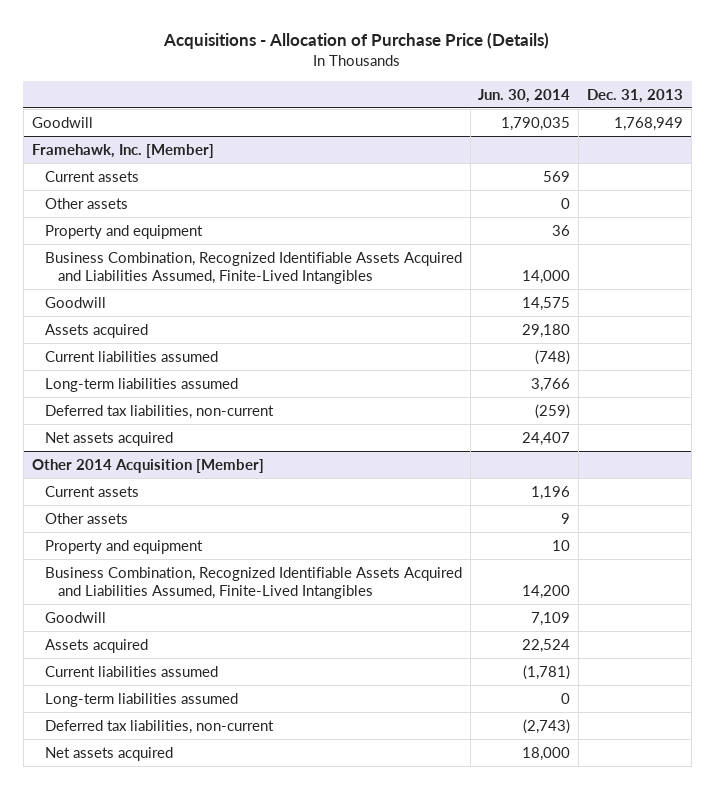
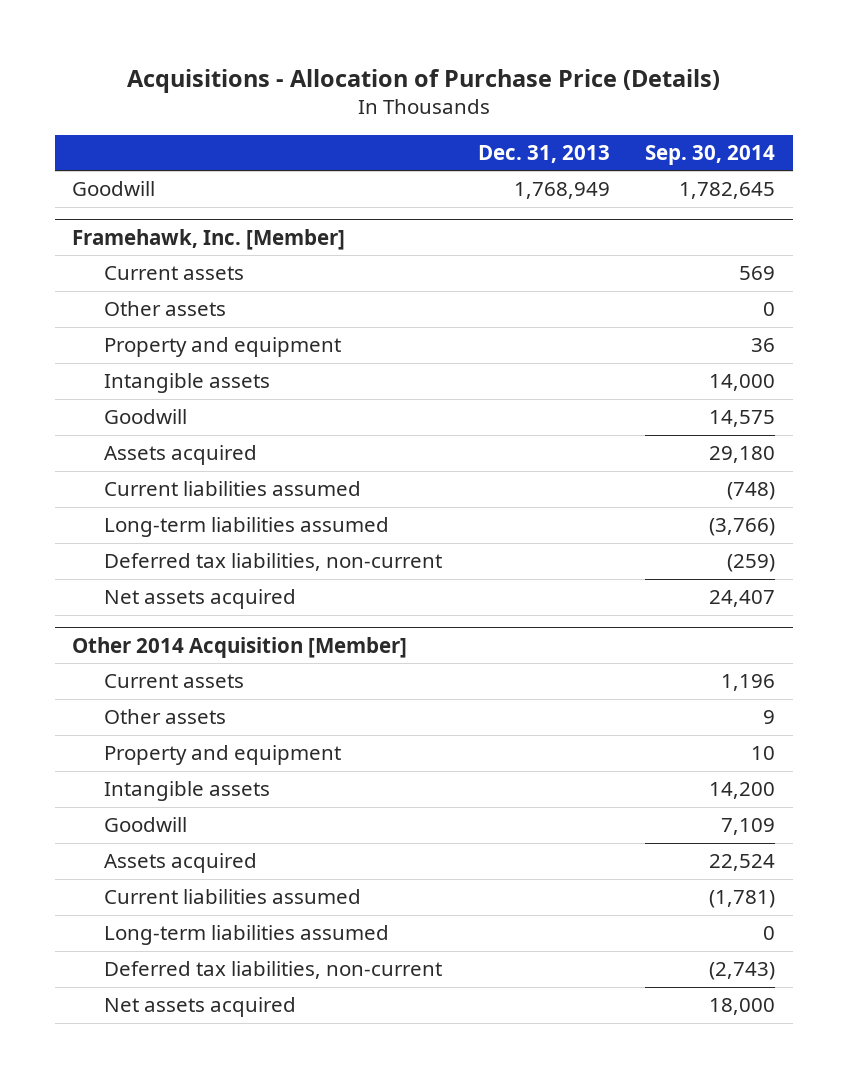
[478,88,571,103] Jun. 30, 2014 -> none
none -> [644,144,775,165] Sep. 30, 2014
[44,251,462,284] Business Combination, Recognized Identifiable Assets Acquired and Liabilities Assumed, Finite-Lived Intangibles -> [104,373,271,394] Intangible assets
[44,566,462,599] Business Combination, Recognized Identifiable Assets Acquired and Liabilities Assumed, Finite-Lived Intangibles -> [104,781,271,802] Intangible assets

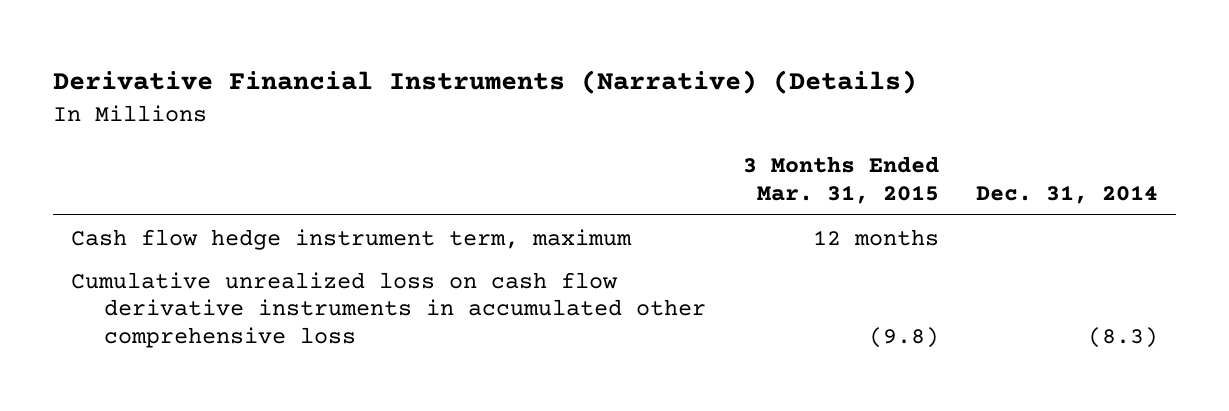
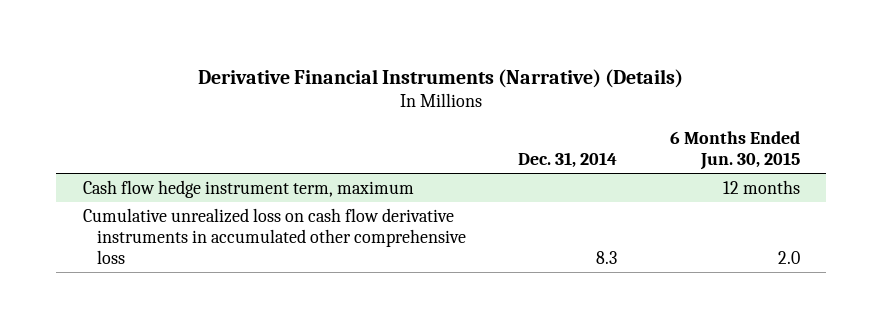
[742,156,939,205] 3 Months Ended Mar. 31, 2015 -> none
none -> [669,131,800,171] 6 Months Ended Jun. 30, 2015
[1087,326,1158,348] (8.3) -> [596,250,618,264] 8.3

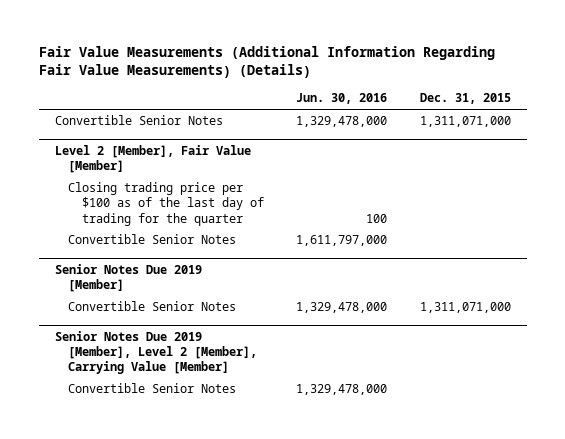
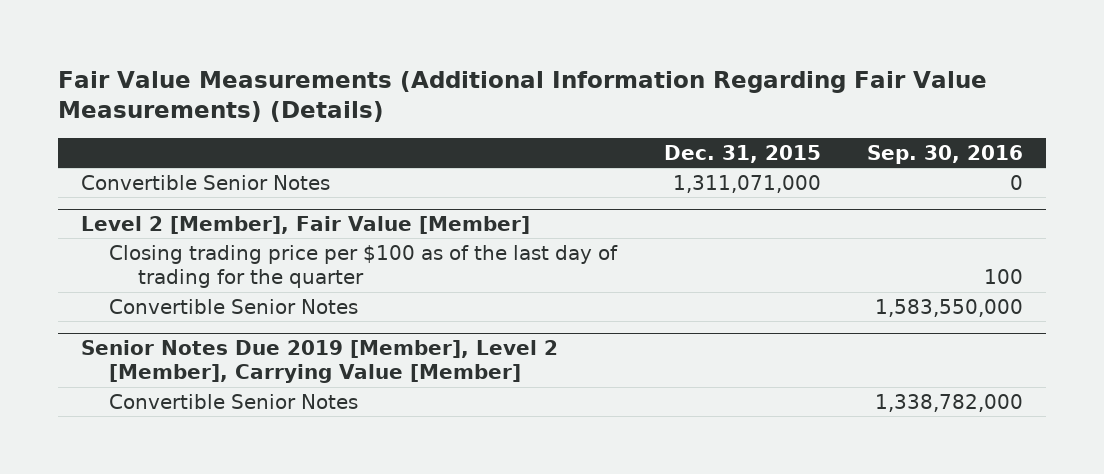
[296,93,388,105] Jun. 30, 2016 -> none
none -> [867,144,1024,164] Sep. 30, 2016
[54,263,202,292] Senior Notes Due 2019 [Member] -> none
[68,301,237,312] Convertible Senior Notes -> none

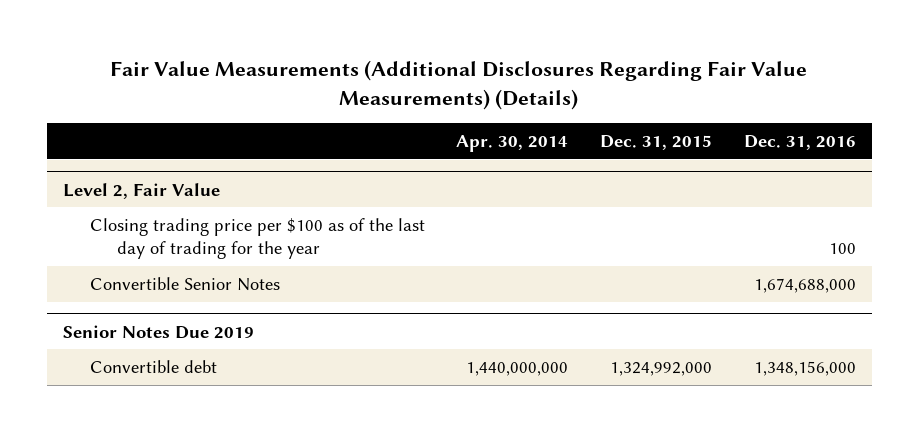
[57,70,987,123] Fair Value Measurements (Additional Information Regarding Fair Value Measurements) (Details) -> [110,59,808,110] Fair Value Measurements (Additional Disclosures Regarding Fair Value Measurements) (Details)
[867,144,1024,164] Sep. 30, 2016 -> none
none -> [456,135,569,153] Apr. 30, 2014
none -> [744,135,857,151] Dec. 31, 2016
[80,174,330,190] Convertible Senior Notes -> none
[80,215,530,234] Level 2 [Member], Fair Value [Member] -> [62,182,220,199] Level 2, Fair Value
[109,244,619,288] Closing trading price per $100 as of the last day of trading for the quarter -> [89,217,425,260] Closing trading price per $100 as of the last day of trading for the year
[109,393,359,409] Convertible Senior Notes -> none
[80,339,558,384] Senior Notes Due 2019 [Member], Level 2 [Member], Carrying Value [Member] -> [62,324,254,339] Senior Notes Due 2019
none -> [89,359,217,373] Convertible debt

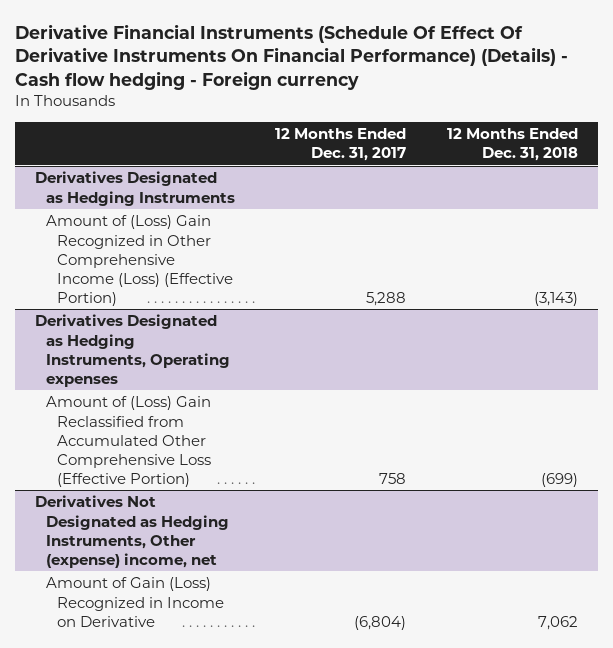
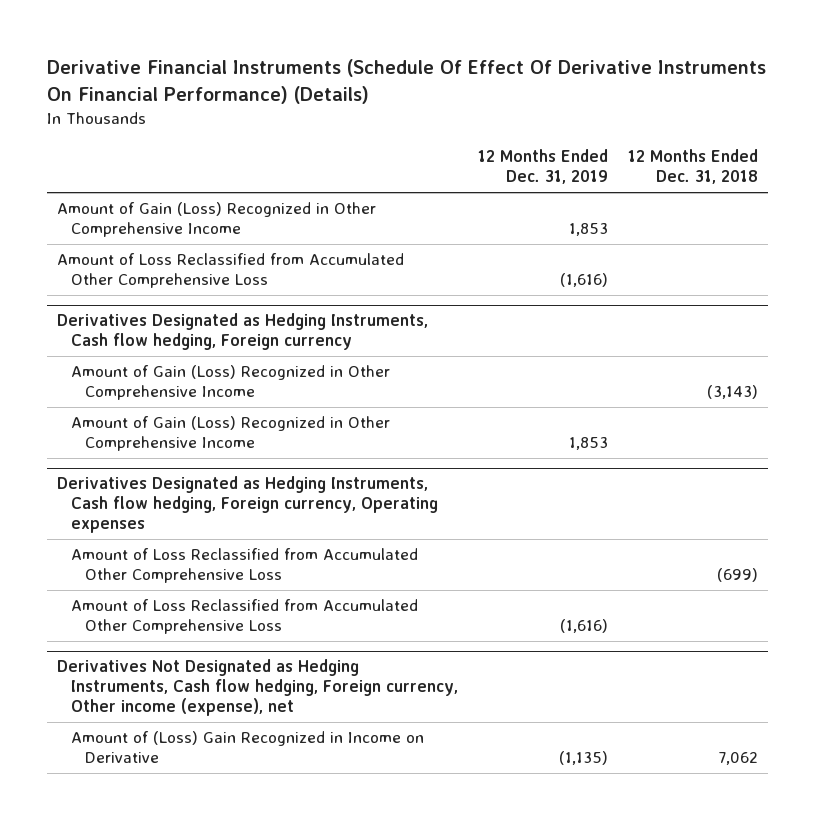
[15,23,569,90] Derivative Financial Instruments (Schedule Of Effect Of Derivative Instruments On Financial Performance) (Details) - Cash flow hedging - Foreign currency -> [47,58,767,104] Derivative Financial Instruments (Schedule Of Effect Of Derivative Instruments On Financial Performance) (Details)
[275,128,407,162] 12 Months Ended Dec. 31, 2017 -> none
none -> [478,149,609,185] 12 Months Ended Dec. 31, 2019
none -> [57,202,377,238] Amount of Gain (Loss) Recognized in Other Comprehensive Income
none -> [57,253,405,289] Amount of Loss Reclassified from Accumulated Other Comprehensive Loss
[35,171,236,206] Derivatives Designated as Hedging Instruments -> [57,313,429,351] Derivatives Designated as Hedging Instruments, Cash flow hedging, Foreign currency
[46,215,233,306] Amount of (Loss) Gain Recognized in Other Comprehensive Income (Loss) (Effective Portion) -> [71,365,391,401] Amount of Gain (Loss) Recognized in Other Comprehensive Income
none -> [71,416,391,452] Amount of Gain (Loss) Recognized in Other Comprehensive Income
[35,314,231,387] Derivatives Designated as Hedging Instruments, Operating expenses -> [57,476,439,534] Derivatives Designated as Hedging Instruments, Cash flow hedging, Foreign currency, Operating expenses
[46,396,212,487] Amount of (Loss) Gain Reclassified from Accumulated Other Comprehensive Loss (Effective Portion) -> [71,548,419,584] Amount of Loss Reclassified from Accumulated Other Comprehensive Loss
none -> [71,599,419,635] Amount of Loss Reclassified from Accumulated Other Comprehensive Loss
[35,495,230,568] Derivatives Not Designated as Hedging Instruments, Other (expense) income, net -> [57,659,459,717] Derivatives Not Designated as Hedging Instruments, Cash flow hedging, Foreign currency, Other income (expense), net
[46,577,224,627] Amount of Gain (Loss) Recognized in Income on Derivative -> [71,731,425,764] Amount of (Loss) Gain Recognized in Income on Derivative

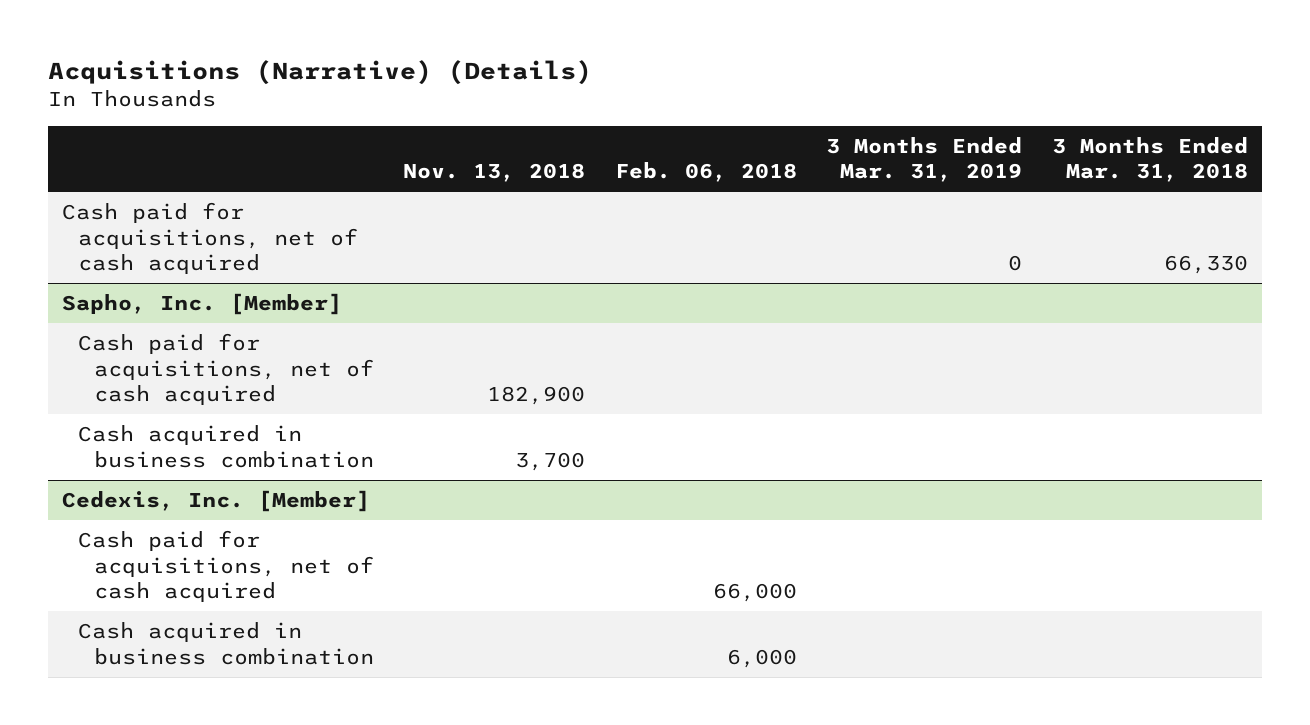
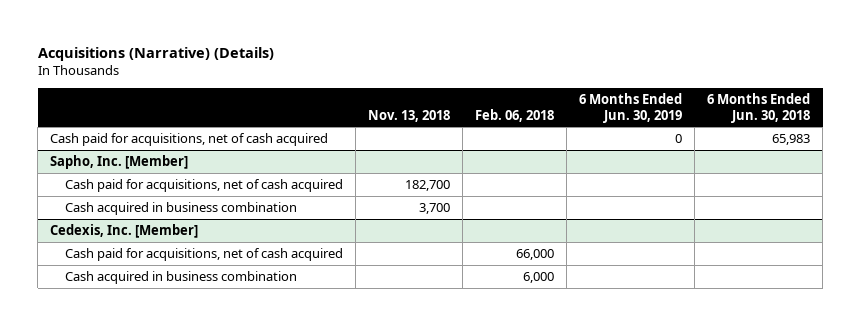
[826,136,1023,183] 3 Months Ended Mar. 31, 2019 -> none
[1051,136,1248,183] 3 Months Ended Mar. 31, 2018 -> none
none -> [579,92,683,123] 6 Months Ended Jun. 30, 2019
none -> [707,92,811,123] 6 Months Ended Jun. 30, 2018
[487,386,586,406] 182,900 -> [405,180,451,192] 182,700

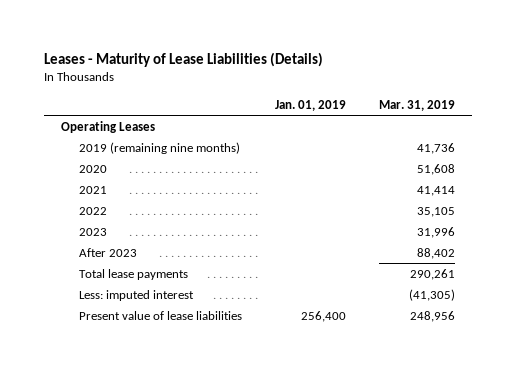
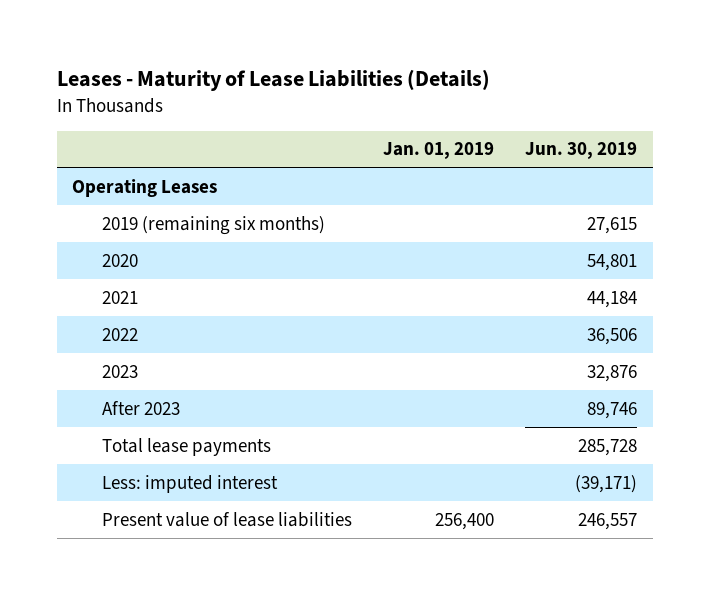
[379,99,456,111] Mar. 31, 2019 -> none
none -> [524,142,637,160] Jun. 30, 2019
[78,141,240,154] 2019 (remaining nine months) -> [101,215,325,235] 2019 (remaining six months)

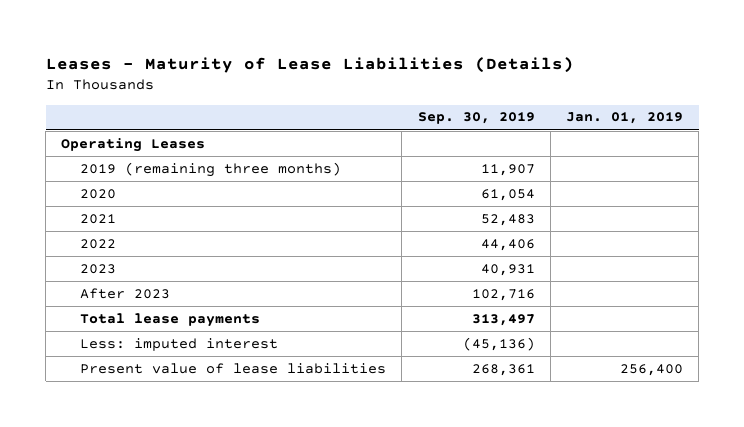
[524,142,637,160] Jun. 30, 2019 -> none
none -> [417,112,535,125] Sep. 30, 2019
[101,215,325,235] 2019 (remaining six months) -> [80,161,342,177] 2019 (remaining three months)

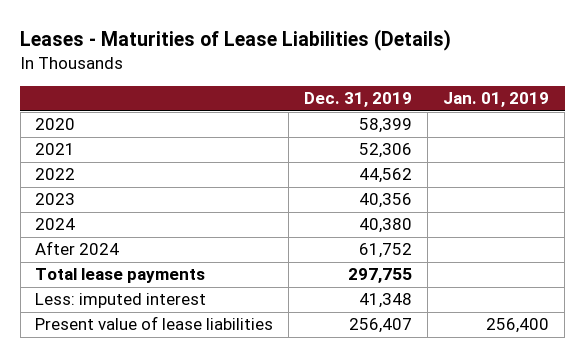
[45,57,574,74] Leases - Maturity of Lease Liabilities (Details) -> [20,29,452,52] Leases - Maturities of Lease Liabilities (Details)
[417,112,535,125] Sep. 30, 2019 -> none
none -> [304,92,413,108] Dec. 31, 2019
[61,137,206,152] Operating Leases -> none
[80,161,342,177] 2019 (remaining three months) -> none
none -> [35,218,76,231] 2024
[80,287,171,299] After 2023 -> [35,241,120,256] After 2024

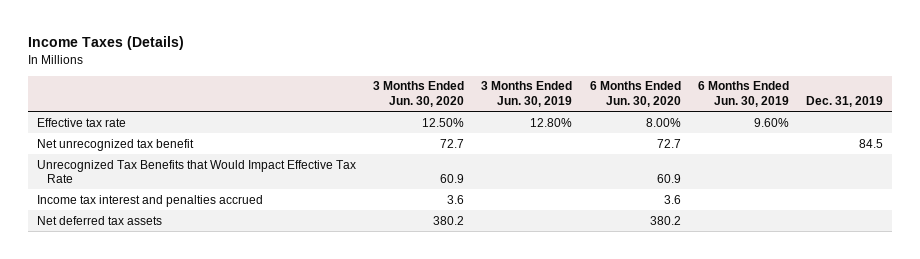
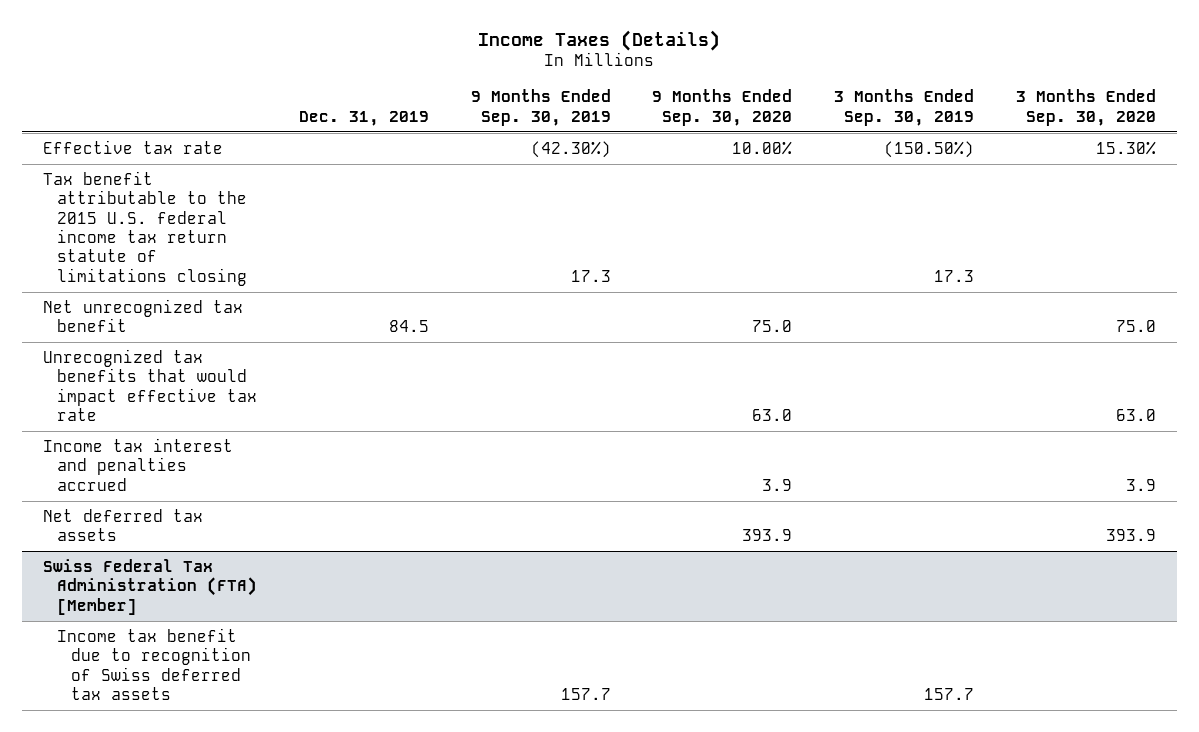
[373,81,465,107] 3 Months Ended Jun. 30, 2020 -> none
[481,81,573,107] 3 Months Ended Jun. 30, 2019 -> none
[589,81,681,107] 6 Months Ended Jun. 30, 2020 -> none
[697,81,789,107] 6 Months Ended Jun. 30, 2019 -> none
none -> [470,89,611,126] 9 Months Ended Sep. 30, 2019
none -> [652,89,793,126] 9 Months Ended Sep. 30, 2020
none -> [834,89,975,126] 3 Months Ended Sep. 30, 2019
none -> [1016,89,1157,126] 3 Months Ended Sep. 30, 2020
none -> [42,170,248,286] Tax benefit attributable to the 2015 U.S. federal income tax return statute of limitations closing
[36,159,356,184] Unrecognized Tax Benefits that Would Impact Effective Tax Rate -> [42,348,258,422] Unrecognized tax benefits that would impact effective tax rate
none -> [42,558,258,615] Swiss Federal Tax Administration (FTA) [Member]
none -> [57,627,252,701] Income tax benefit due to recognition of Swiss deferred tax assets

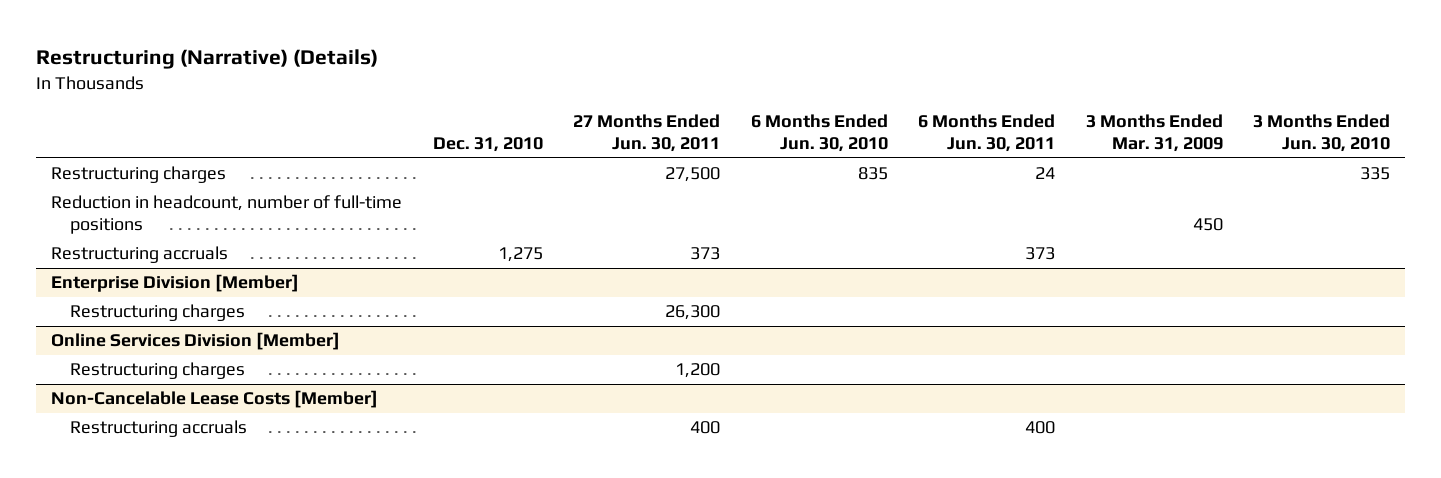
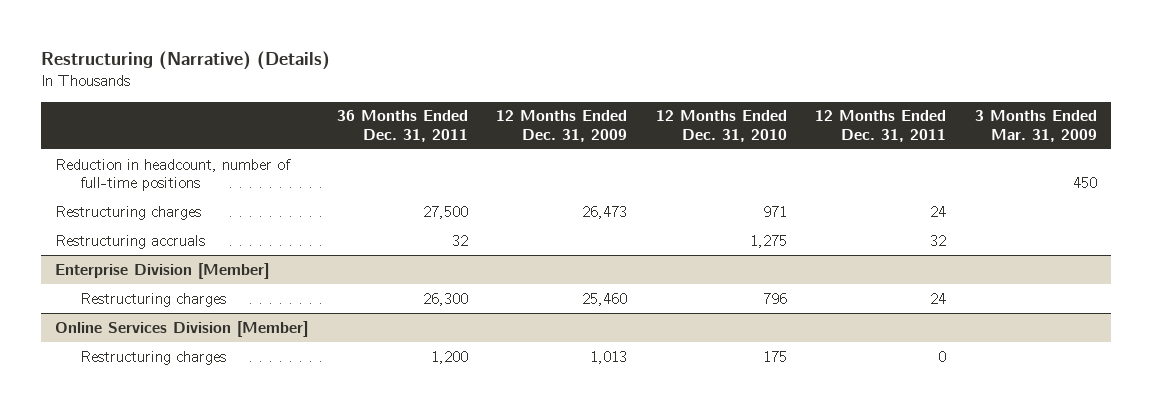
[432,137,543,153] Dec. 31, 2010 -> none
[573,114,721,153] 27 Months Ended Jun. 30, 2011 -> none
[750,114,888,153] 6 Months Ended Jun. 30, 2010 -> none
[918,114,1056,153] 6 Months Ended Jun. 30, 2011 -> none
[1253,114,1391,153] 3 Months Ended Jun. 30, 2010 -> none
none -> [336,110,468,143] 36 Months Ended Dec. 31, 2011
none -> [496,110,628,143] 12 Months Ended Dec. 31, 2009
none -> [655,110,787,143] 12 Months Ended Dec. 31, 2010
none -> [815,110,947,143] 12 Months Ended Dec. 31, 2011
[51,166,227,184] Restructuring charges -> [55,205,202,220] Restructuring charges
[51,390,379,409] Non-Cancelable Lease Costs [Member] -> none
[70,420,248,438] Restructuring accruals -> none

